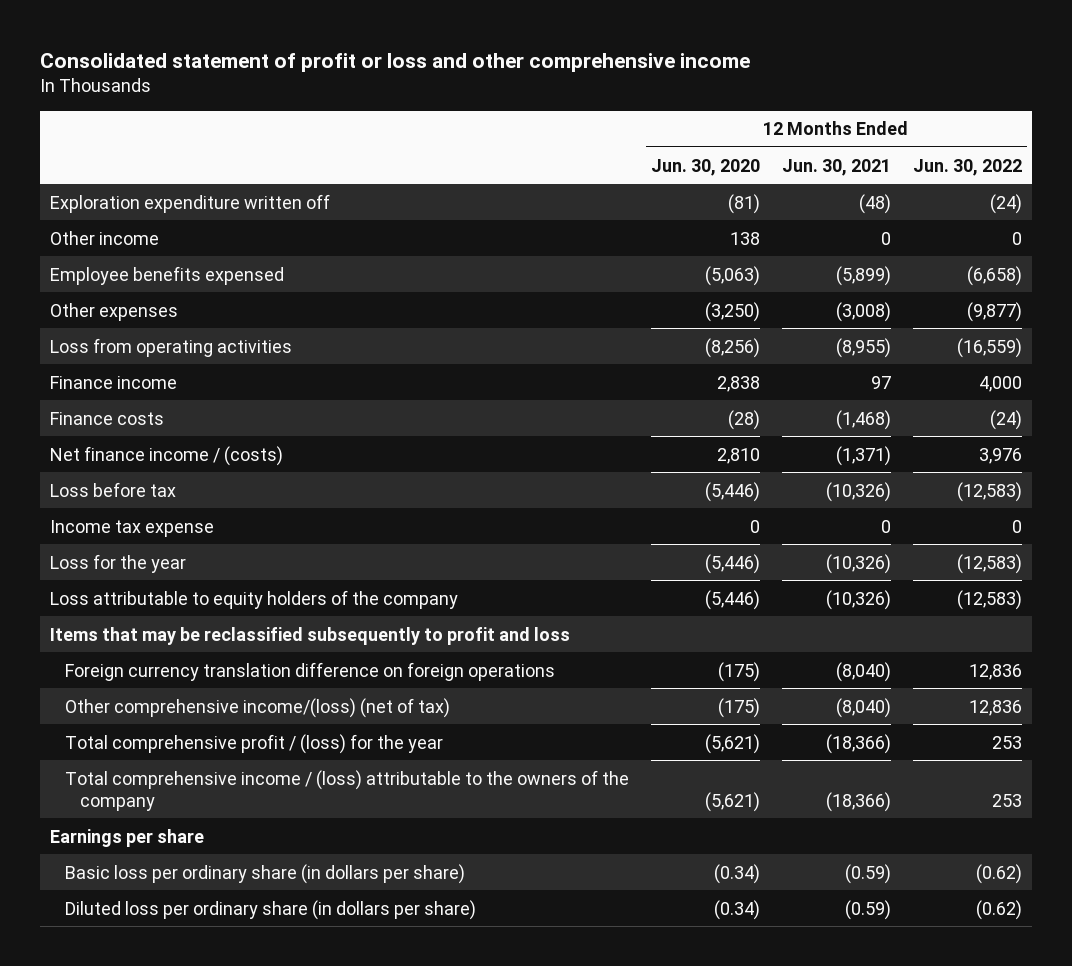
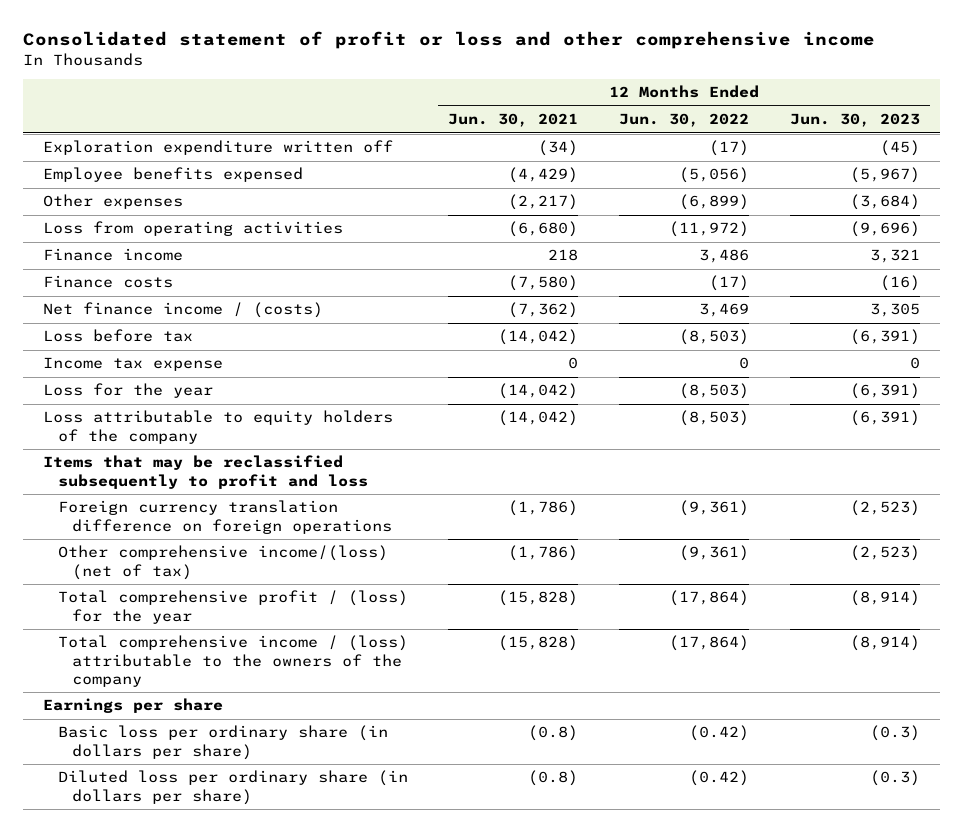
[651,158,761,176] Jun. 30, 2020 -> none
none -> [789,113,920,128] Jun. 30, 2023
[50,230,160,245] Other income -> none
[858,193,891,214] (48) -> [538,140,579,157] (34)
[989,193,1022,214] (24) -> [709,140,750,157] (17)
[835,265,891,286] (5,899) -> [508,167,579,184] (4,429)
[966,265,1022,286] (6,658) -> [679,167,750,184] (5,056)
[835,301,891,322] (3,008) -> [508,194,579,211] (2,217)
[966,301,1022,322] (9,877) -> [679,194,750,211] (6,899)
[835,337,891,358] (8,955) -> [508,221,579,238] (6,680)
[956,337,1022,358] (16,559) -> [669,221,750,238] (11,972)
[870,375,891,389] 97 -> [548,249,579,262] 218
[978,375,1022,392] 4,000 -> [699,249,750,264] 3,486
[835,409,891,430] (1,468) -> [508,275,579,292] (7,580)
[989,409,1022,430] (24) -> [709,275,750,292] (17)
[835,445,891,466] (1,371) -> [508,302,579,319] (7,362)
[978,447,1022,464] 3,976 -> [699,303,750,318] 3,469
[825,481,891,502] (10,326) -> [498,329,579,346] (14,042)
[956,481,1022,502] (12,583) -> [679,329,750,346] (8,503)
[825,553,891,574] (10,326) -> [498,383,579,400] (14,042)
[956,553,1022,574] (12,583) -> [679,383,750,400] (8,503)
[825,589,891,610] (10,326) -> [498,410,579,427] (14,042)
[956,589,1022,610] (12,583) -> [679,410,750,427] (8,503)
[835,661,891,682] (8,040) -> [508,500,579,517] (1,786)
[968,663,1022,680] 12,836 -> [679,500,750,517] (9,361)
[835,697,891,718] (8,040) -> [508,545,579,562] (1,786)
[968,699,1022,716] 12,836 -> [679,545,750,562] (9,361)
[825,733,891,754] (18,366) -> [498,590,579,607] (15,828)
[991,735,1022,749] 253 -> [669,590,750,607] (17,864)
[825,791,891,812] (18,366) -> [498,635,579,652] (15,828)
[991,793,1022,807] 253 -> [669,635,750,652] (17,864)
[844,863,891,884] (0.59) -> [528,725,579,742] (0.8)
[975,863,1022,884] (0.62) -> [689,725,750,742] (0.42)
[844,899,891,920] (0.59) -> [528,770,579,787] (0.8)
[975,899,1022,920] (0.62) -> [689,770,750,787] (0.42)

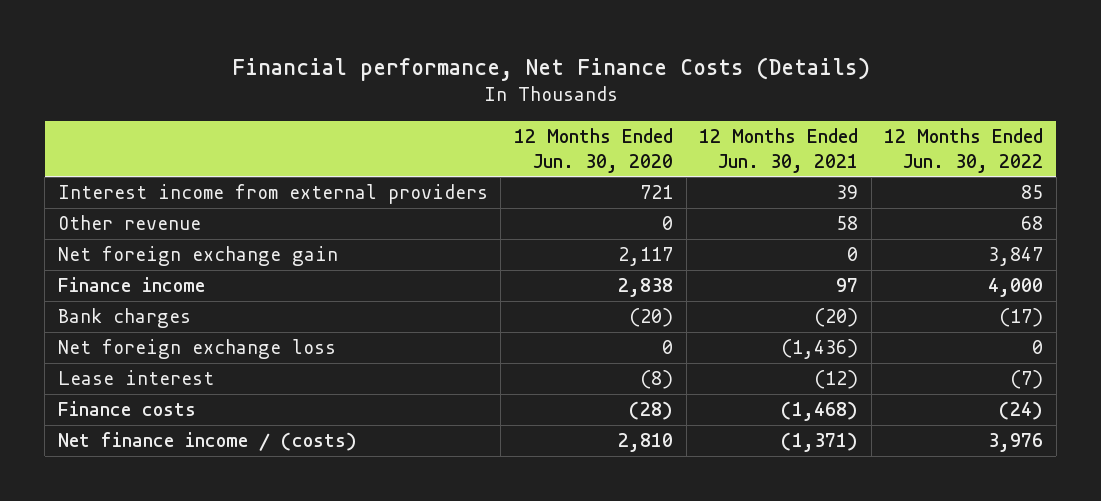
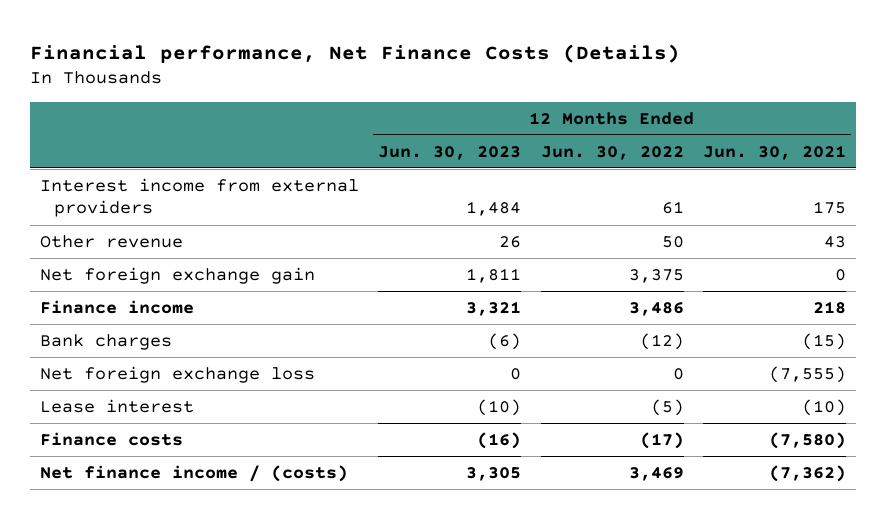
[514,127,674,173] 12 Months Ended Jun. 30, 2020 -> none
none -> [378,145,522,160] Jun. 30, 2023
[836,185,859,200] 39 -> [813,201,847,215] 175
[1021,185,1044,200] 85 -> [661,201,684,215] 61
[836,216,859,231] 58 -> [824,235,847,248] 43
[1021,216,1044,231] 68 -> [661,235,684,248] 50
[988,247,1044,267] 3,847 -> [628,268,684,283] 3,375
[836,278,859,293] 97 -> [813,300,847,314] 218
[988,278,1044,298] 4,000 -> [628,301,684,316] 3,486
[814,308,859,328] (20) -> [802,332,847,350] (15)
[999,308,1044,328] (17) -> [639,332,684,350] (12)
[781,339,859,360] (1,436) -> [769,365,847,383] (7,555)
[814,370,859,390] (12) -> [802,398,847,416] (10)
[1010,370,1044,390] (7) -> [650,398,684,416] (5)
[781,401,859,422] (1,468) -> [769,431,847,449] (7,580)
[999,401,1044,421] (24) -> [639,431,684,449] (17)
[781,432,859,453] (1,371) -> [769,464,847,482] (7,362)
[988,433,1044,453] 3,976 -> [628,466,684,481] 3,469

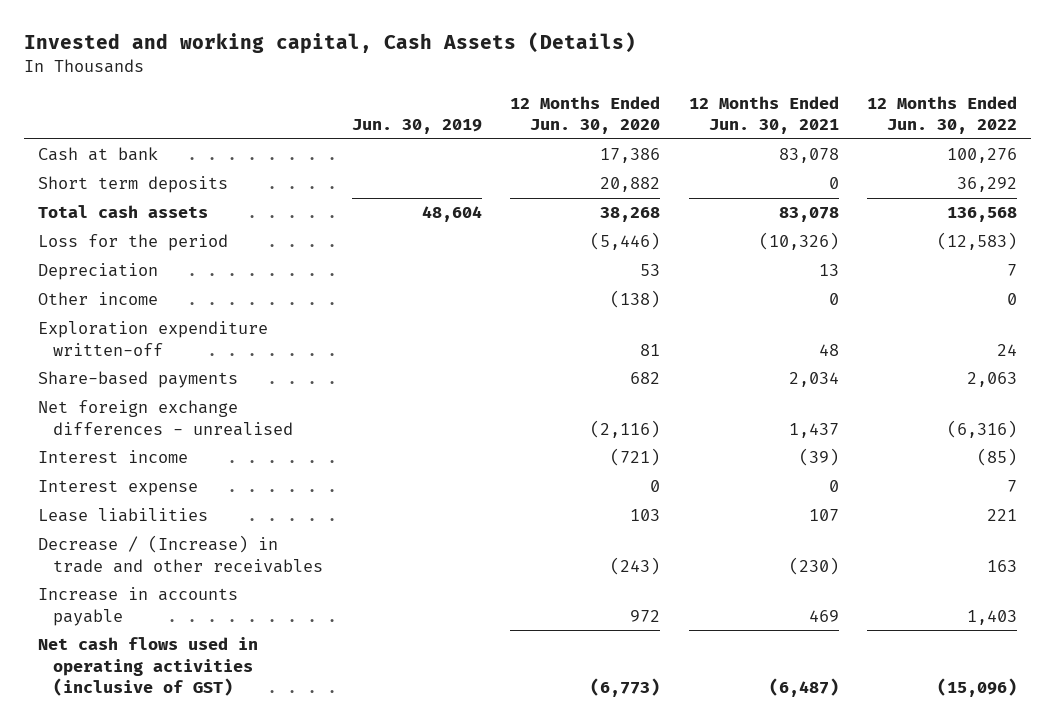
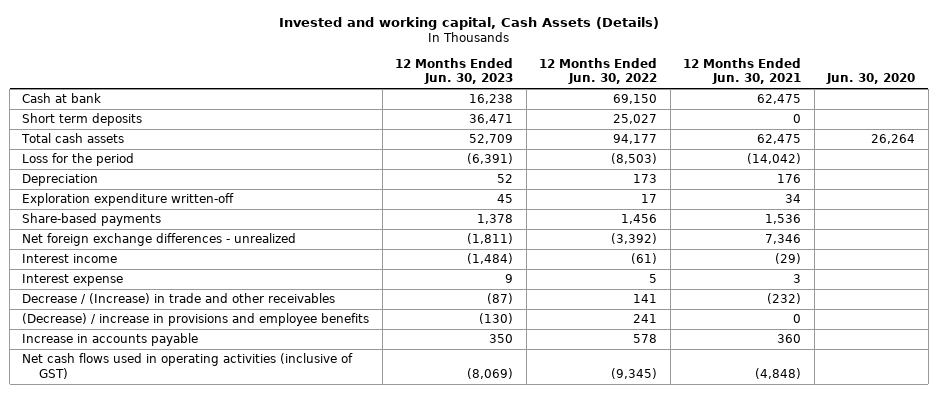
[351,119,482,135] Jun. 30, 2019 -> none
[510,95,661,135] 12 Months Ended Jun. 30, 2020 -> none
none -> [395,57,514,85] 12 Months Ended Jun. 30, 2023
none -> [826,73,916,85] Jun. 30, 2020
[37,292,158,306] Other income -> none
[37,508,208,523] Lease liabilities -> none
[778,148,839,164] 83,078 -> [757,94,802,105] 62,475
[947,148,1018,164] 100,276 -> [613,94,658,105] 69,150
[957,177,1018,193] 36,292 -> [613,114,658,125] 25,027
[778,207,839,223] 83,078 -> [757,134,802,145] 62,475
[947,207,1018,223] 136,568 -> [613,134,658,145] 94,177
[758,232,839,251] (10,326) -> [747,153,802,165] (14,042)
[937,232,1018,251] (12,583) -> [611,153,658,165] (8,503)
[818,264,839,277] 13 -> [777,174,802,184] 176
[1007,264,1018,277] 7 -> [633,174,658,184] 173
[818,343,839,356] 48 -> [785,194,802,204] 34
[997,343,1018,356] 24 -> [641,194,658,204] 17
[788,372,839,388] 2,034 -> [765,214,802,225] 1,536
[967,372,1018,388] 2,063 -> [621,214,658,225] 1,456
[37,400,294,436] Net foreign exchange differences - unrealised -> [22,233,297,247] Net foreign exchange differences - unrealized
[788,422,839,438] 1,437 -> [765,234,802,245] 7,346
[947,419,1018,438] (6,316) -> [611,233,658,245] (3,392)
[798,448,839,467] (39) -> [775,253,802,265] (29)
[977,448,1018,467] (85) -> [631,253,658,265] (61)
[828,480,839,493] 0 -> [793,274,802,284] 3
[1007,480,1018,493] 7 -> [649,274,658,284] 5
[788,556,839,575] (230) -> [767,293,802,305] (232)
[987,559,1018,572] 163 -> [633,294,658,304] 141
none -> [22,313,370,327] (Decrease) / increase in provisions and employee benefits
[808,609,839,622] 469 -> [777,334,802,344] 360
[967,609,1018,625] 1,403 -> [633,334,658,344] 578
[768,678,839,698] (6,487) -> [755,367,802,379] (4,848)
[937,678,1018,698] (15,096) -> [611,367,658,379] (9,345)

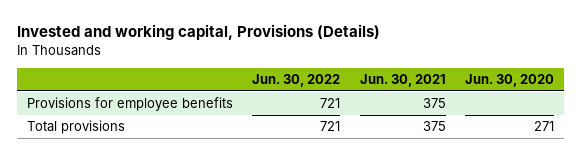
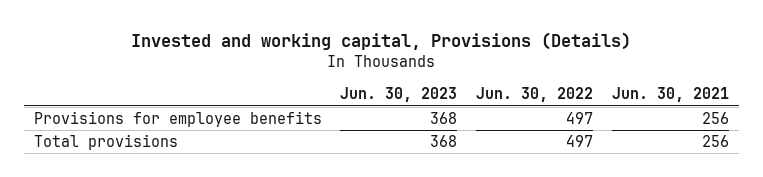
[465,74,555,88] Jun. 30, 2020 -> none
none -> [340,87,458,103] Jun. 30, 2023
[320,98,341,109] 721 -> [566,112,594,125] 497
[422,98,446,109] 375 -> [702,112,730,125] 256
[320,121,341,132] 721 -> [566,135,594,148] 497
[422,121,446,132] 375 -> [702,135,730,148] 256

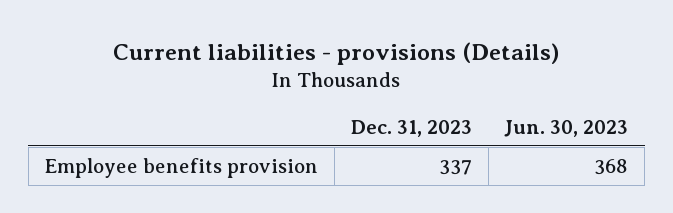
[131,32,632,51] Invested and working capital, Provisions (Details) -> [113,41,560,65] Current liabilities - provisions (Details)
[476,87,594,103] Jun. 30, 2022 -> none
[612,87,730,103] Jun. 30, 2021 -> none
none -> [350,119,472,137] Dec. 31, 2023
[33,134,178,151] Total provisions -> none
[33,111,322,128] Provisions for employee benefits -> [44,157,319,178] Employee benefits provision

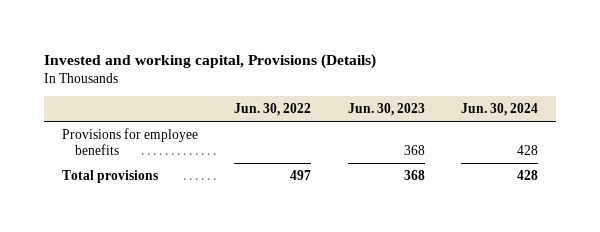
[113,41,560,65] Current liabilities - provisions (Details) -> [43,53,376,69] Invested and working capital, Provisions (Details)
[350,119,472,137] Dec. 31, 2023 -> none
none -> [234,102,312,116] Jun. 30, 2022
none -> [461,102,539,116] Jun. 30, 2024
[44,157,319,178] Employee benefits provision -> [61,127,198,155] Provisions for employee benefits
none -> [61,169,158,183] Total provisions

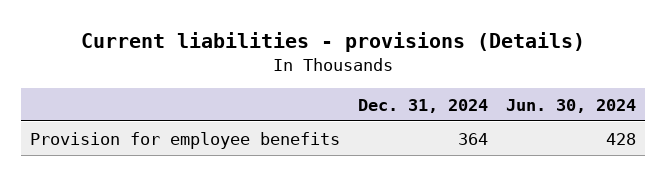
[43,53,376,69] Invested and working capital, Provisions (Details) -> [81,31,586,52] Current liabilities - provisions (Details)
[234,102,312,116] Jun. 30, 2022 -> none
[347,102,425,116] Jun. 30, 2023 -> none
none -> [358,98,489,113] Dec. 31, 2024
[61,169,158,183] Total provisions -> none
[61,127,198,155] Provisions for employee benefits -> [30,131,341,149] Provision for employee benefits

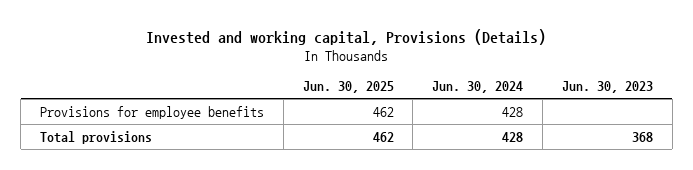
[81,31,586,52] Current liabilities - provisions (Details) -> [146,28,547,45] Invested and working capital, Provisions (Details)
[358,98,489,113] Dec. 31, 2024 -> none
none -> [302,80,394,93] Jun. 30, 2025
none -> [561,80,653,93] Jun. 30, 2023
[30,131,341,149] Provision for employee benefits -> [40,105,265,119] Provisions for employee benefits
none -> [40,130,153,144] Total provisions

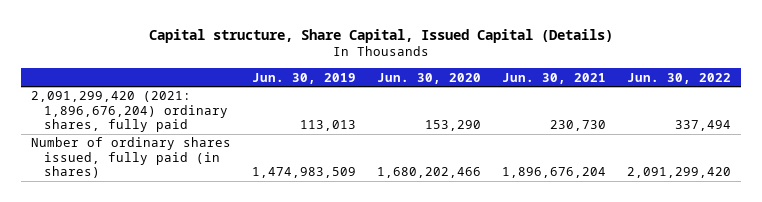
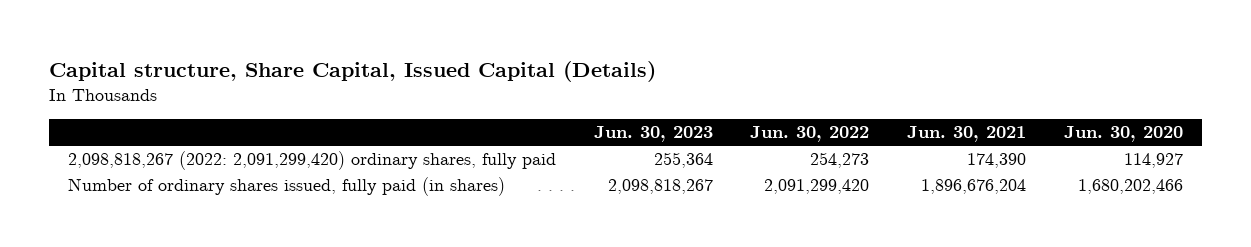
[251,72,356,84] Jun. 30, 2019 -> none
none -> [593,126,713,143] Jun. 30, 2023
[31,91,229,133] 2,091,299,420 (2021: 1,896,676,204) ordinary shares, fully paid -> [67,151,556,171] 2,098,818,267 (2022: 2,091,299,420) ordinary shares, fully paid
[424,120,481,132] 153,290 -> [1123,153,1183,169] 114,927
[549,120,606,132] 230,730 -> [967,153,1027,169] 174,390
[674,120,731,132] 337,494 -> [810,152,870,169] 254,273

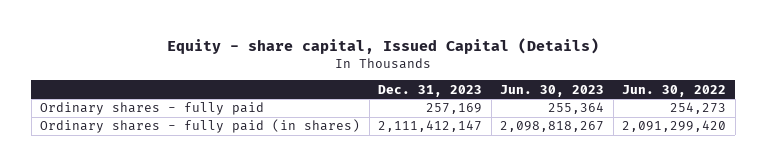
[48,60,656,82] Capital structure, Share Capital, Issued Capital (Details) -> [167,37,600,54] Equity - share capital, Issued Capital (Details)
[907,126,1027,143] Jun. 30, 2021 -> none
[1063,126,1183,143] Jun. 30, 2020 -> none
none -> [378,84,483,97] Dec. 31, 2023
[67,151,556,171] 2,098,818,267 (2022: 2,091,299,420) ordinary shares, fully paid -> [40,102,265,116] Ordinary shares - fully paid
[67,177,505,197] Number of ordinary shares issued, fully paid (in shares) -> [40,119,361,134] Ordinary shares - fully paid (in shares)

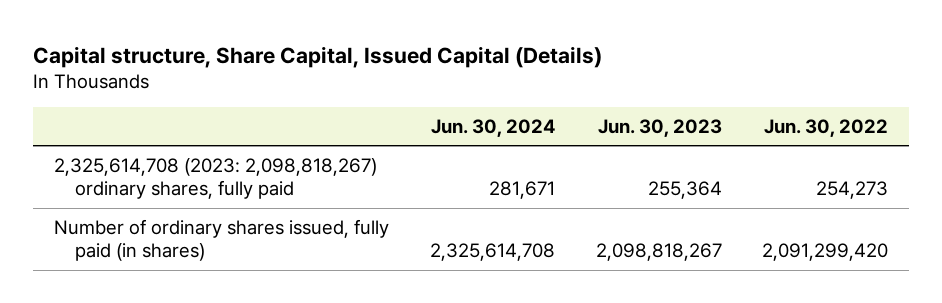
[167,37,600,54] Equity - share capital, Issued Capital (Details) -> [33,45,603,68] Capital structure, Share Capital, Issued Capital (Details)
[378,84,483,97] Dec. 31, 2023 -> none
none -> [430,118,555,137] Jun. 30, 2024
[40,102,265,116] Ordinary shares - fully paid -> [53,157,377,200] 2,325,614,708 (2023: 2,098,818,267) ordinary shares, fully paid
[40,119,361,134] Ordinary shares - fully paid (in shares) -> [53,218,389,262] Number of ordinary shares issued, fully paid (in shares)

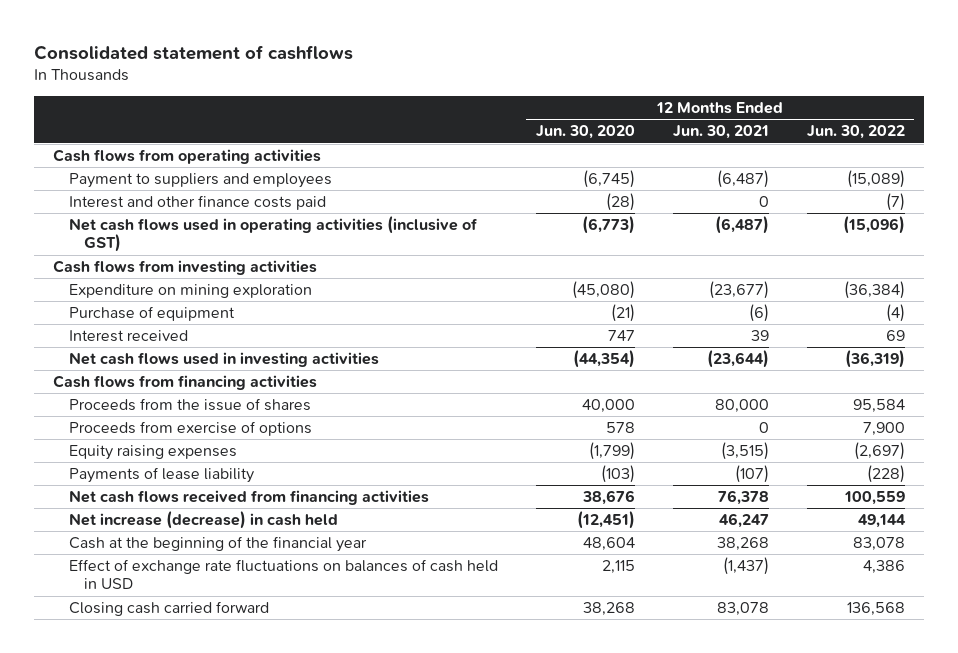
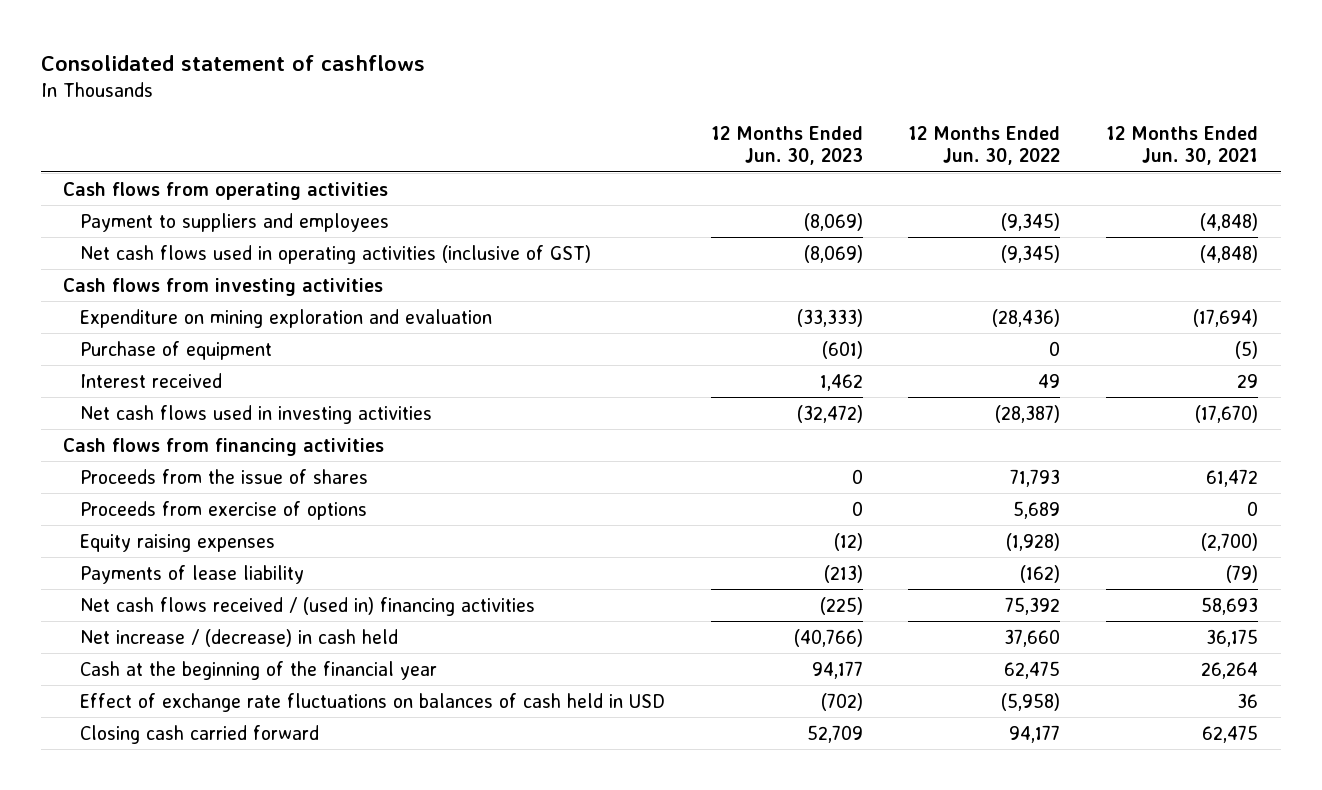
[535,125,635,140] Jun. 30, 2020 -> none
none -> [710,125,863,166] 12 Months Ended Jun. 30, 2023
[68,195,326,211] Interest and other finance costs paid -> none
[716,170,769,189] (6,487) -> [1200,212,1259,231] (4,848)
[846,170,905,189] (15,089) -> [1001,212,1061,231] (9,345)
[714,216,769,235] (6,487) -> [1200,244,1259,263] (4,848)
[842,216,905,235] (15,096) -> [1001,244,1061,263] (9,345)
[68,284,312,299] Expenditure on mining exploration -> [80,308,493,328] Expenditure on mining exploration and evaluation
[708,281,769,300] (23,677) -> [1193,308,1259,327] (17,694)
[843,281,905,300] (36,384) -> [992,308,1061,327] (28,436)
[748,304,769,323] (6) -> [1235,340,1259,359] (5)
[885,304,905,323] (4) -> [1049,340,1061,356] 0
[750,330,769,342] 39 -> [1237,373,1259,388] 29
[885,330,905,342] 69 -> [1038,373,1061,388] 49
[706,350,769,369] (23,644) -> [1195,404,1259,423] (17,670)
[844,350,905,369] (36,319) -> [995,404,1061,423] (28,387)
[714,399,769,414] 80,000 -> [1206,468,1259,487] 61,472
[852,399,905,414] 95,584 -> [1010,468,1061,487] 71,793
[862,422,905,437] 7,900 -> [1013,500,1061,519] 5,689
[720,442,769,461] (3,515) -> [1201,532,1259,551] (2,700)
[853,442,905,461] (2,697) -> [1006,532,1061,551] (1,928)
[734,465,769,484] (107) -> [1226,564,1259,583] (79)
[866,465,905,484] (228) -> [1020,564,1061,583] (162)
[68,490,429,506] Net cash flows received from financing activities -> [80,596,536,616] Net cash flows received / (used in) financing activities
[717,490,769,506] 76,378 -> [1201,596,1259,615] 58,693
[843,491,905,506] 100,559 -> [1005,596,1061,615] 75,392
[68,511,338,530] Net increase (decrease) in cash held -> [80,628,399,647] Net increase / (decrease) in cash held
[718,513,769,529] 46,247 -> [1206,628,1259,647] 36,175
[857,514,906,529] 49,144 -> [1004,628,1061,647] 37,660
[716,537,769,552] 38,268 -> [1201,661,1259,679] 26,264
[852,537,905,552] 83,078 -> [1004,660,1061,679] 62,475
[722,557,769,576] (1,437) -> [1237,692,1259,708] 36
[862,560,905,575] 4,386 -> [1001,692,1061,711] (5,958)
[716,602,769,617] 83,078 -> [1202,724,1259,743] 62,475
[846,602,905,617] 136,568 -> [1009,724,1061,743] 94,177

